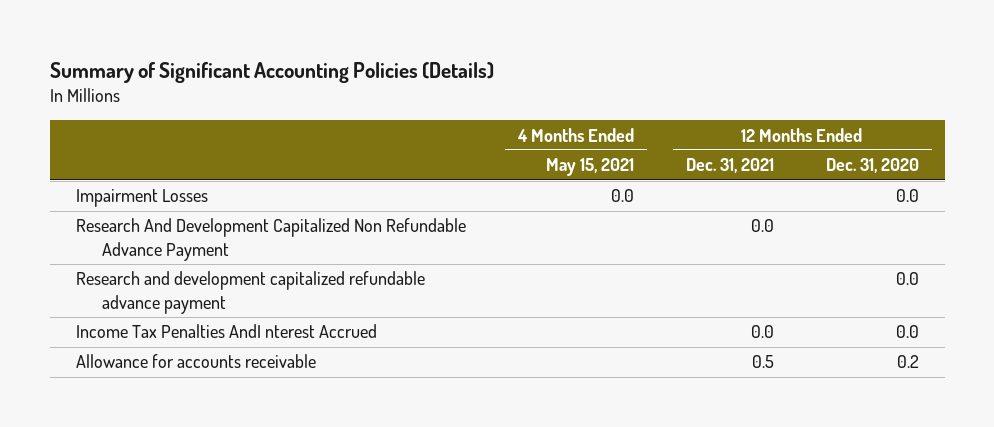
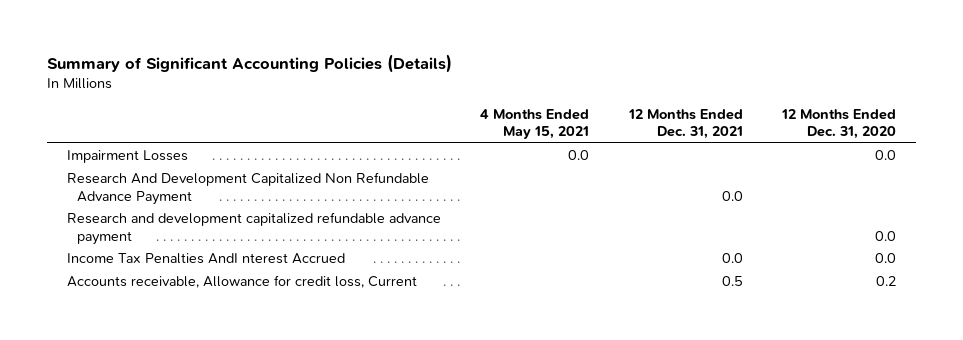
[75,354,316,369] Allowance for accounts receivable -> [66,275,417,289] Accounts receivable, Allowance for credit loss, Current

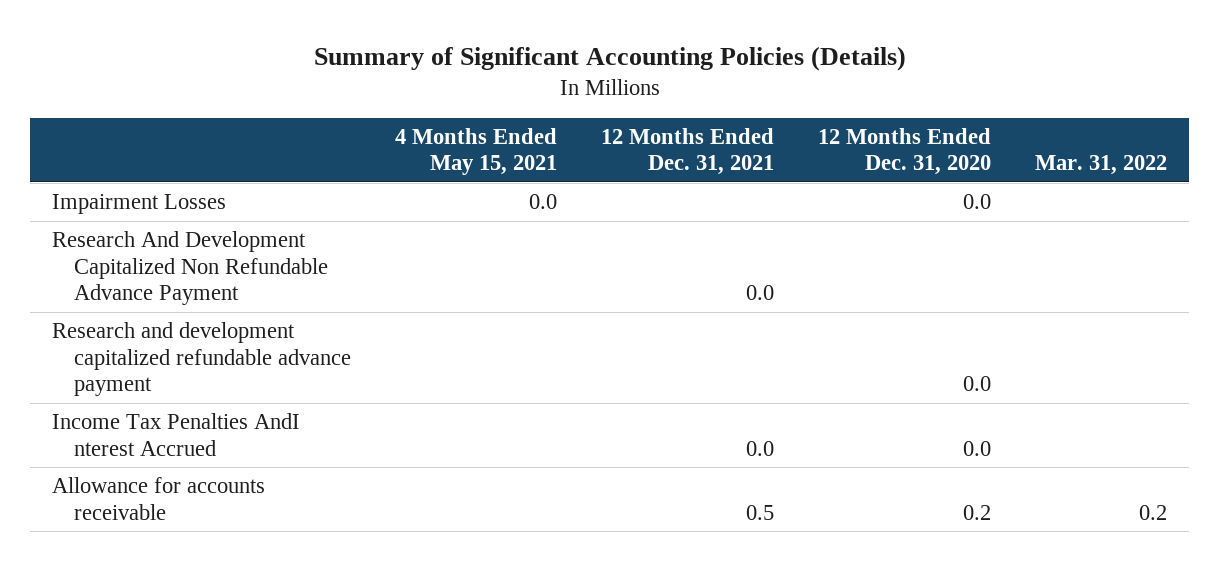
none -> [1035,155,1168,176] Mar. 31, 2022
[66,275,417,289] Accounts receivable, Allowance for credit loss, Current -> [52,477,266,520] Allowance for accounts receivable

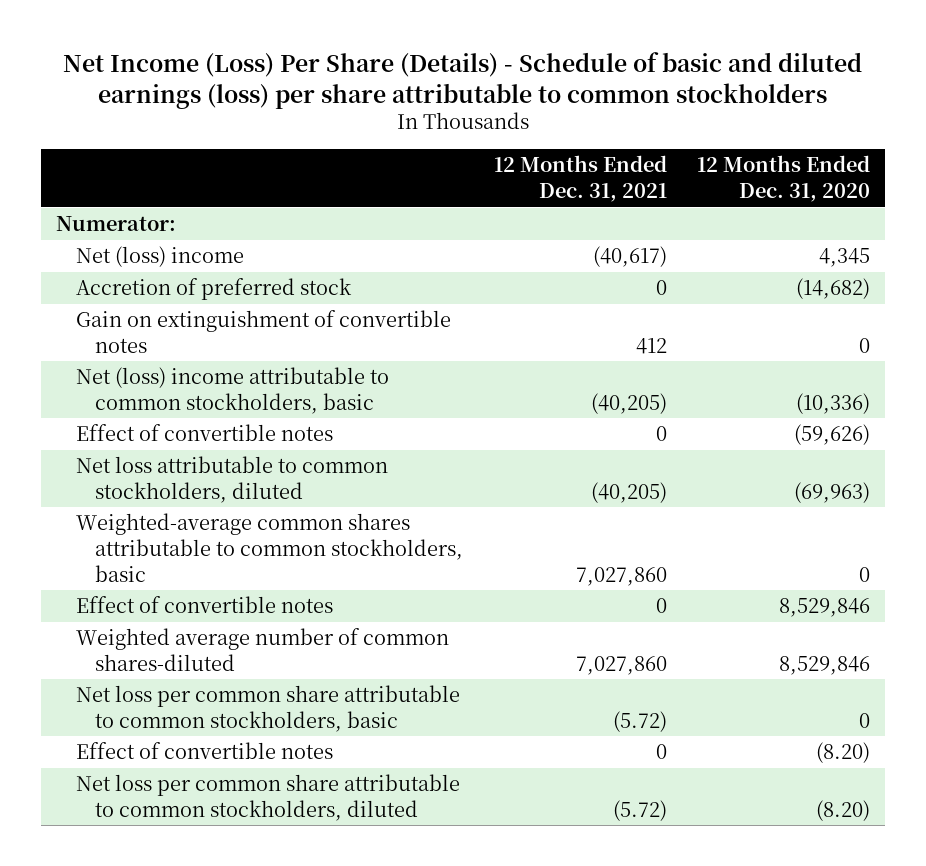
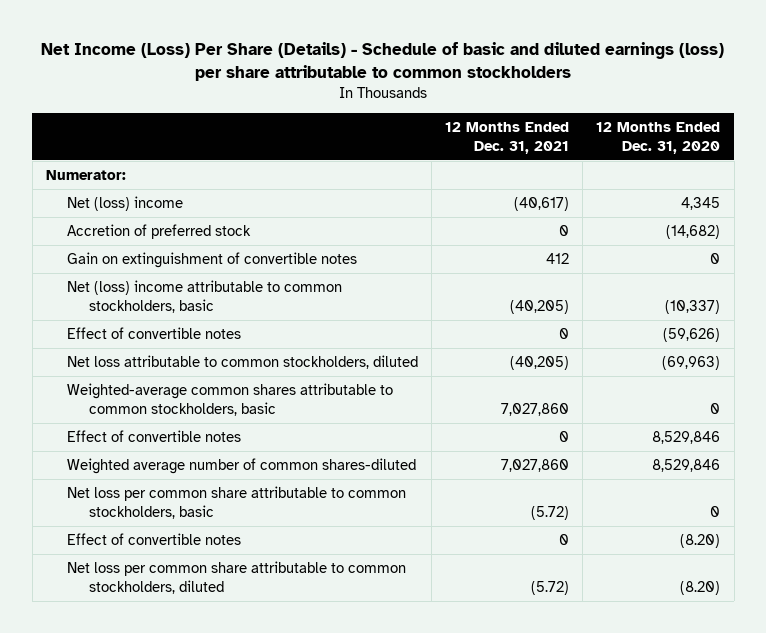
[795,392,870,414] (10,336) -> [665,299,721,314] (10,337)

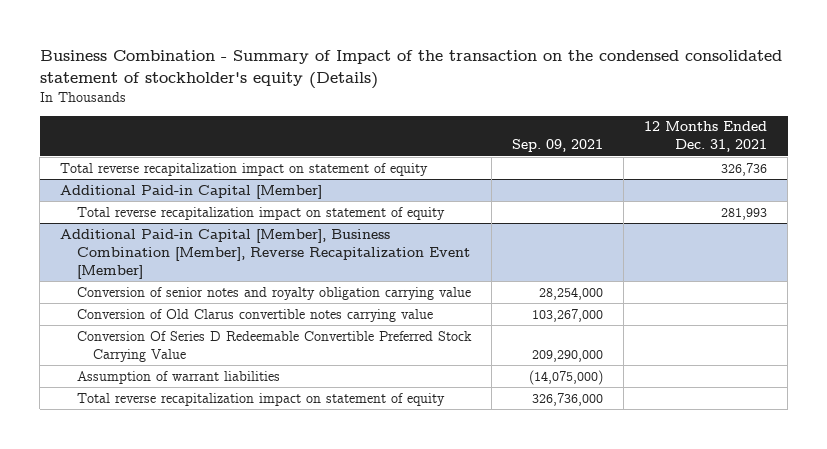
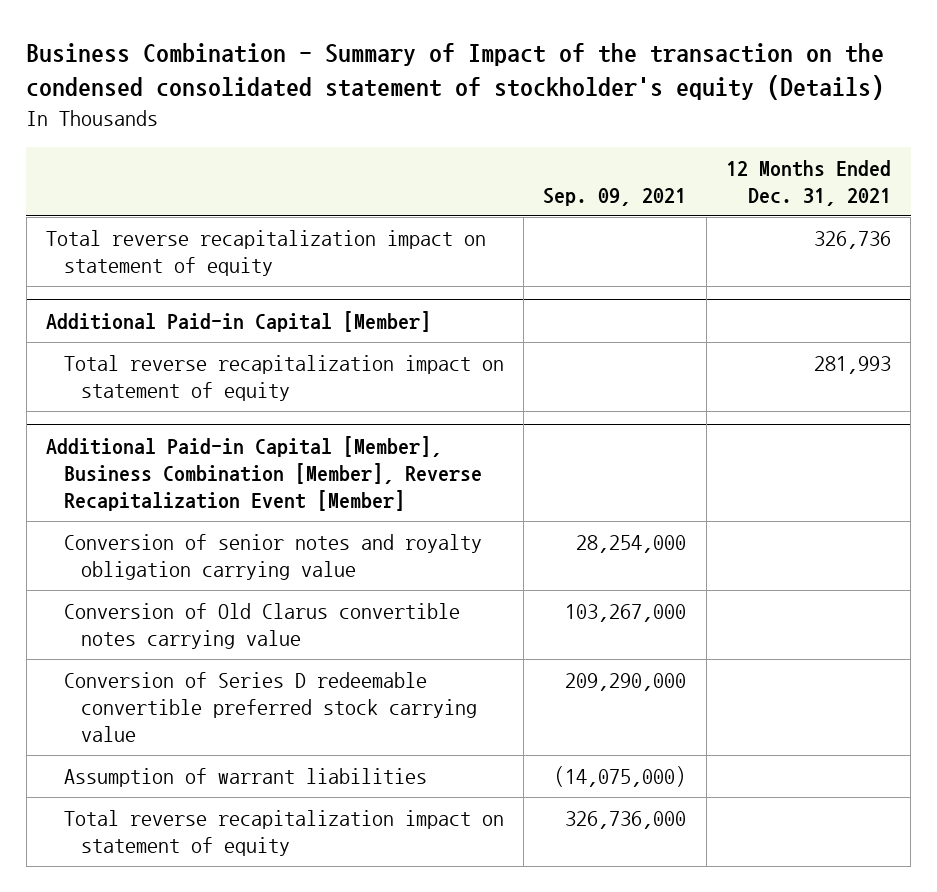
[76,330,472,362] Conversion Of Series D Redeemable Convertible Preferred Stock Carrying Value -> [63,672,477,743] Conversion of Series D redeemable convertible preferred stock carrying value

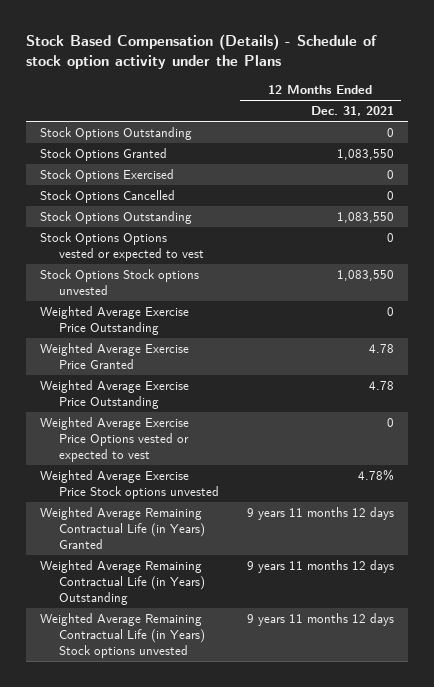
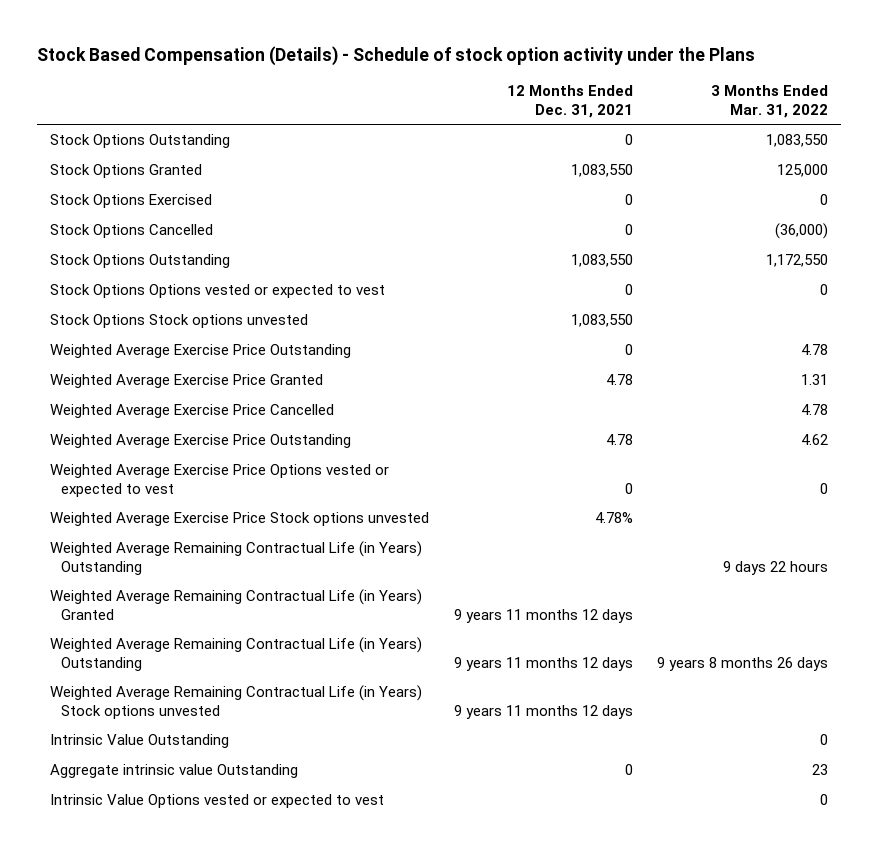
none -> [711,85,829,118] 3 Months Ended Mar. 31, 2022
none -> [49,404,334,419] Weighted Average Exercise Price Cancelled
none -> [49,541,422,575] Weighted Average Remaining Contractual Life (in Years) Outstanding
none -> [49,734,229,749] Intrinsic Value Outstanding
none -> [49,764,298,779] Aggregate intrinsic value Outstanding
none -> [49,794,384,809] Intrinsic Value Options vested or expected to vest

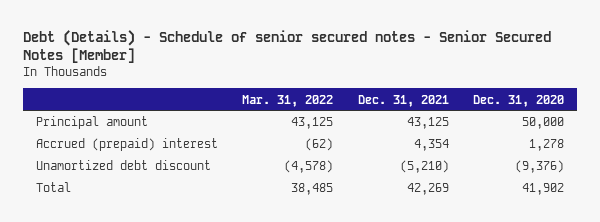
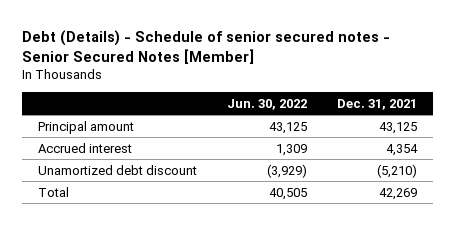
[242,94,334,107] Mar. 31, 2022 -> none
[473,94,565,107] Dec. 31, 2020 -> none
none -> [227,98,308,110] Jun. 30, 2022
[35,138,218,152] Accrued (prepaid) interest -> [37,142,132,153] Accrued interest

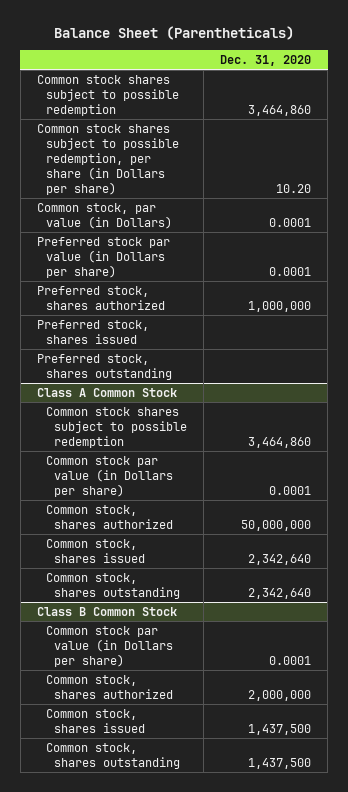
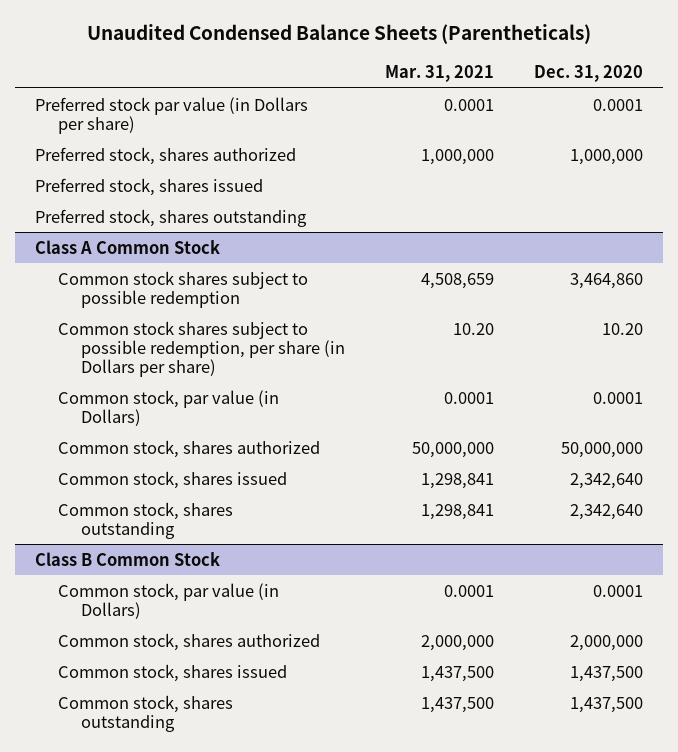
[54,26,295,41] Balance Sheet (Parentheticals) -> [86,24,591,45] Unaudited Condensed Balance Sheets (Parentheticals)
none -> [385,65,495,83] Mar. 31, 2021
[36,74,179,116] Common stock shares subject to possible redemption -> none
[36,123,179,195] Common stock shares subject to possible redemption, per share (in Dollars per share) -> none
[36,202,172,229] Common stock, par value (in Dollars) -> none
none -> [57,320,346,377] Common stock shares subject to possible redemption, per share (in Dollars per share)
[45,455,174,497] Common stock par value (in Dollars per share) -> [57,389,279,426] Common stock, par value (in Dollars)
[45,625,174,667] Common stock par value (in Dollars per share) -> [57,582,279,619] Common stock, par value (in Dollars)

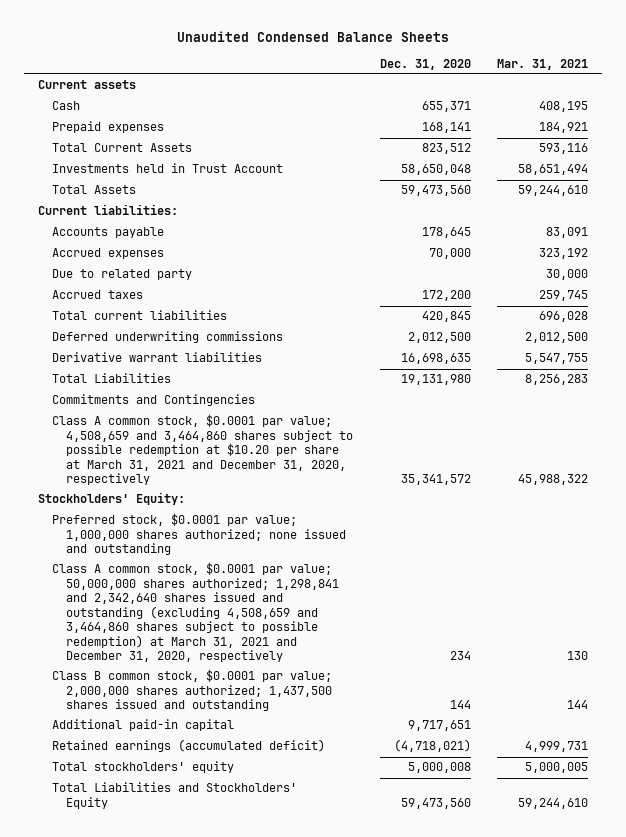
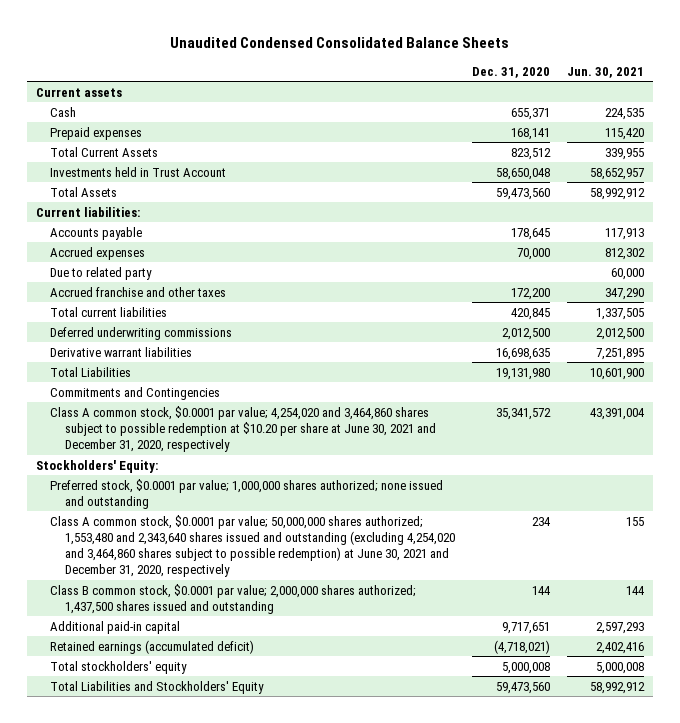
[177,30,450,42] Unaudited Condensed Balance Sheets -> [170,36,510,48] Unaudited Condensed Consolidated Balance Sheets
[497,58,589,70] Mar. 31, 2021 -> none
none -> [567,66,645,78] Jun. 30, 2021
[51,290,143,300] Accrued taxes -> [50,286,227,297] Accrued franchise and other taxes
[51,414,354,486] Class A common stock, $0.0001 par value; 4,508,659 and 3,464,860 shares subject to possible redemption at $10.20 per share at March 31, 2021 and December 31, 2020, respectively -> [50,405,436,453] Class A common stock, $0.0001 par value; 4,254,020 and 3,464,860 shares subject to possible redemption at $10.20 per share at June 30, 2021 and December 31, 2020, respectively
[51,562,340,662] Class A common stock, $0.0001 par value; 50,000,000 shares authorized; 1,298,841 and 2,342,640 shares issued and outstanding (excluding 4,508,659 and 3,464,860 shares subject to possible redemption) at March 31, 2021 and December 31, 2020, respectively -> [50,514,455,578] Class A common stock, $0.0001 par value; 50,000,000 shares authorized; 1,553,480 and 2,343,640 shares issued and outstanding (excluding 4,254,020 and 3,464,860 shares subject to possible redemption) at June 30, 2021 and December 31, 2020, respectively

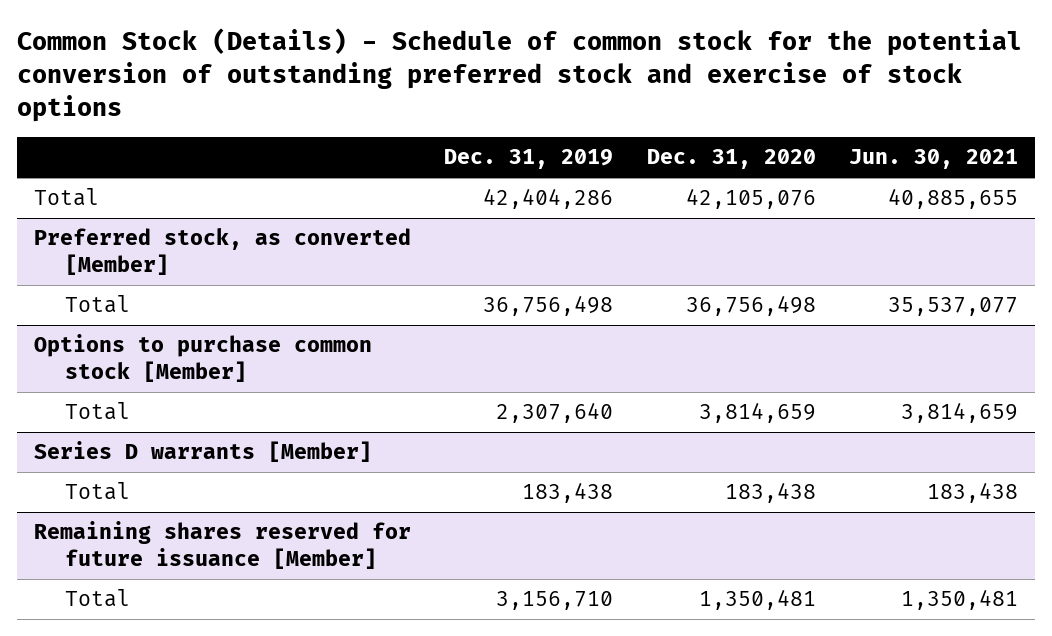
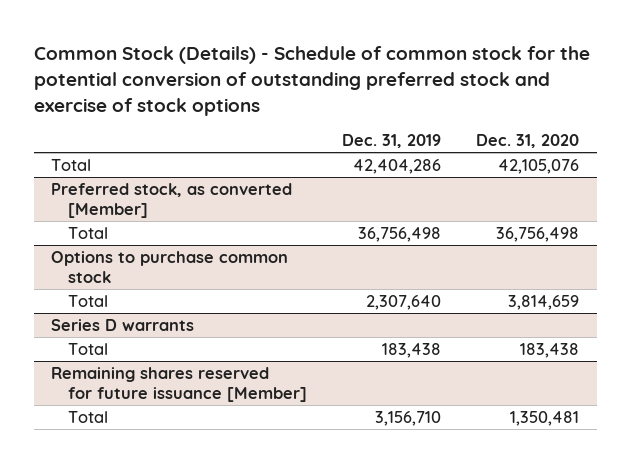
[849,149,1019,170] Jun. 30, 2021 -> none
[33,334,372,382] Options to purchase common stock [Member] -> [51,250,289,283] Options to purchase common stock
[33,441,372,463] Series D warrants [Member] -> [51,318,195,331] Series D warrants

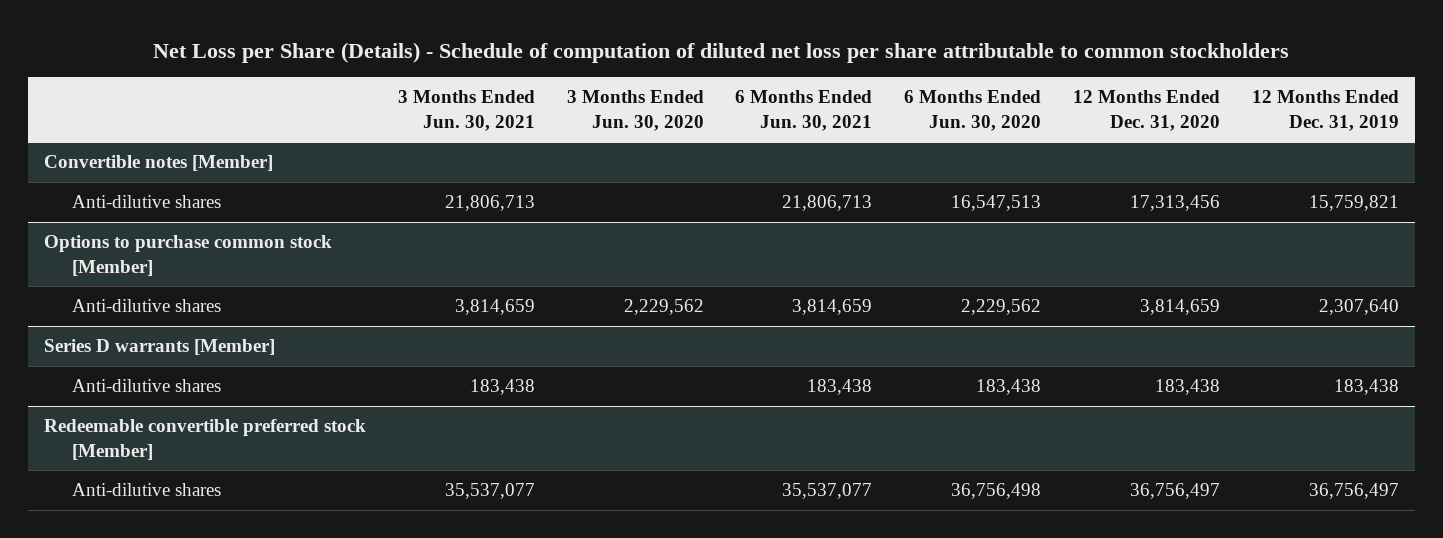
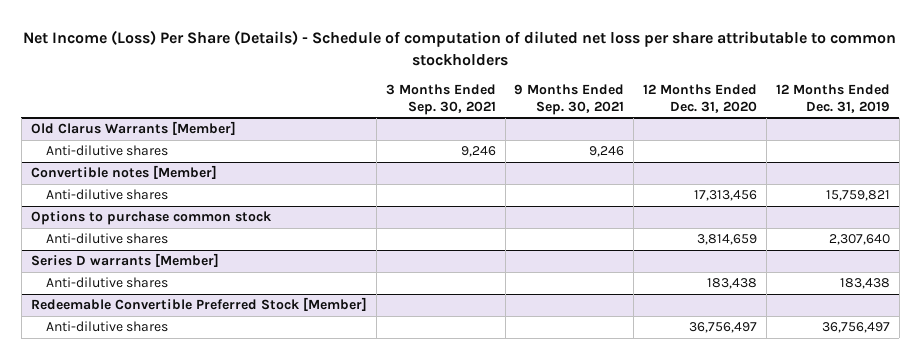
[153,42,1290,64] Net Loss per Share (Details) - Schedule of computation of diluted net loss per share attributable to common stockholders -> [23,30,897,67] Net Income (Loss) Per Share (Details) - Schedule of computation of diluted net loss per share attributable to common stockholders
[397,90,535,131] 3 Months Ended Jun. 30, 2021 -> none
[566,90,704,131] 3 Months Ended Jun. 30, 2020 -> none
[735,90,873,131] 6 Months Ended Jun. 30, 2021 -> none
[904,90,1042,131] 6 Months Ended Jun. 30, 2020 -> none
none -> [385,84,496,115] 3 Months Ended Sep. 30, 2021
none -> [514,84,625,115] 9 Months Ended Sep. 30, 2021
none -> [30,121,236,136] Old Clarus Warrants [Member]
none -> [45,145,168,157] Anti-dilutive shares
[44,234,333,276] Options to purchase common stock [Member] -> [30,211,272,226] Options to purchase common stock
[44,418,367,460] Redeemable convertible preferred stock [Member] -> [30,297,367,312] Redeemable Convertible Preferred Stock [Member]

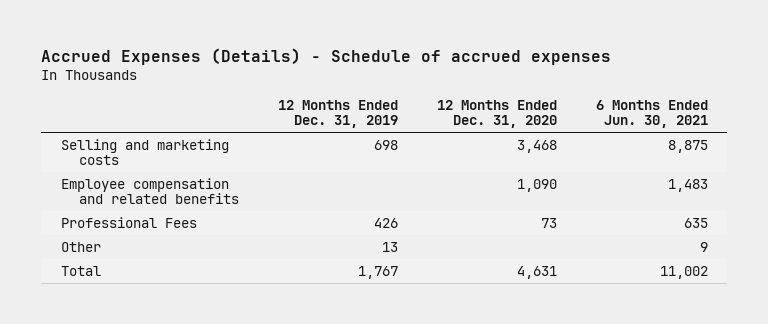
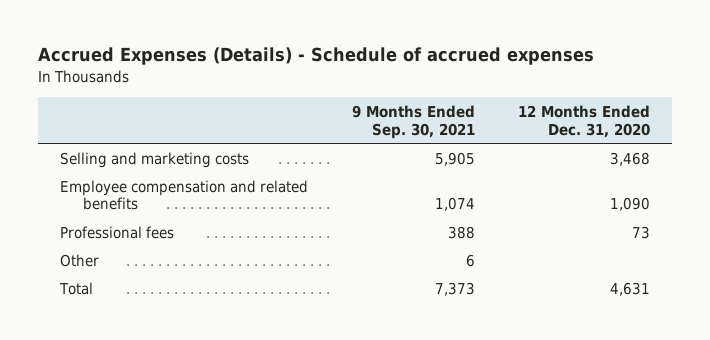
[277,99,398,129] 12 Months Ended Dec. 31, 2019 -> none
[595,99,708,129] 6 Months Ended Jun. 30, 2021 -> none
none -> [351,104,475,139] 9 Months Ended Sep. 30, 2021
[60,216,197,228] Professional Fees -> [59,225,174,239] Professional fees

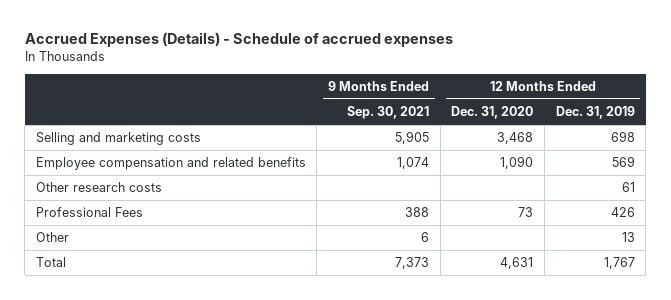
none -> [555,106,635,120] Dec. 31, 2019
none -> [35,182,162,193] Other research costs
[59,225,174,239] Professional fees -> [35,207,143,218] Professional Fees

